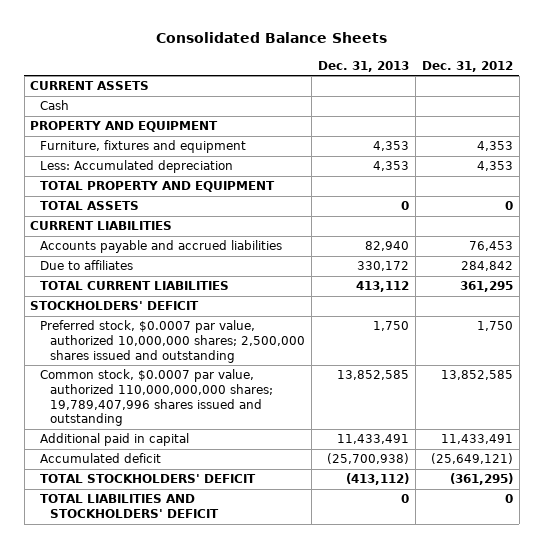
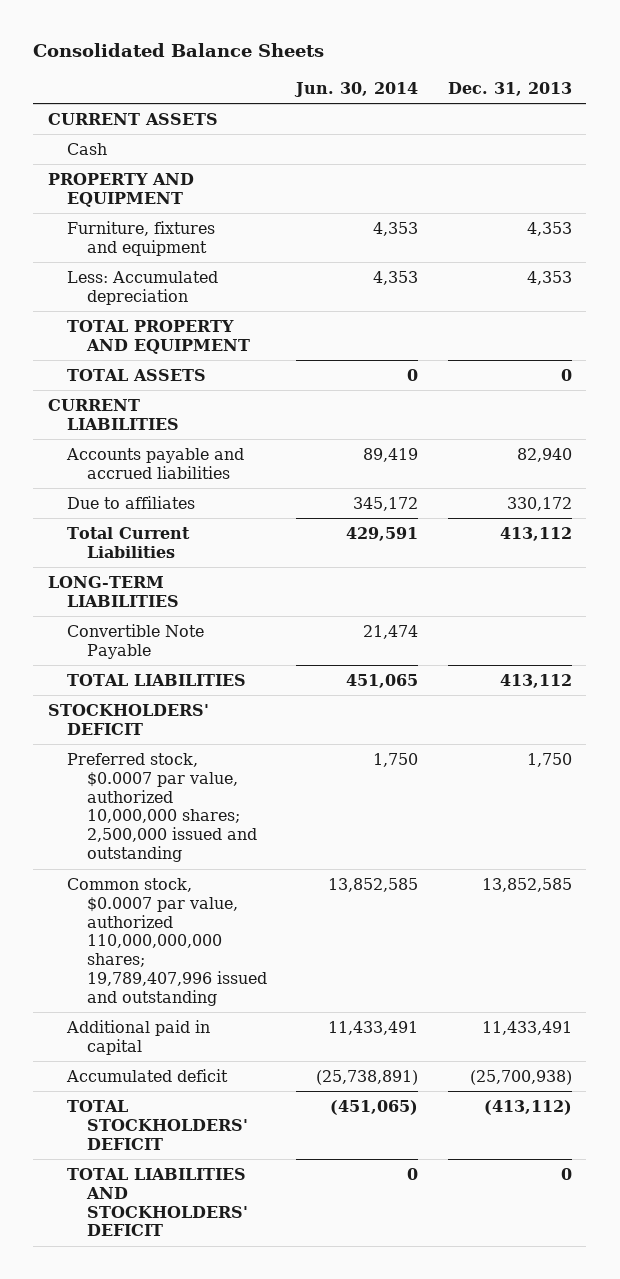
[421,60,513,72] Dec. 31, 2012 -> none
none -> [294,81,419,97] Jun. 30, 2014
[40,281,230,291] TOTAL CURRENT LIABILITIES -> [67,526,191,558] Total Current Liabilities
none -> [48,575,180,607] LONG-TERM LIABILITIES
none -> [67,623,205,659] Convertible Note Payable
none -> [67,673,247,686] TOTAL LIABILITIES
[40,320,306,363] Preferred stock, $0.0007 par value, authorized 10,000,000 shares; 2,500,000 shares issued and outstanding -> [67,752,257,863] Preferred stock, $0.0007 par value, authorized 10,000,000 shares; 2,500,000 issued and outstanding
[40,369,274,427] Common stock, $0.0007 par value, authorized 110,000,000,000 shares; 19,789,407,996 shares issued and outstanding -> [67,877,267,1007] Common stock, $0.0007 par value, authorized 110,000,000,000 shares; 19,789,407,996 issued and outstanding

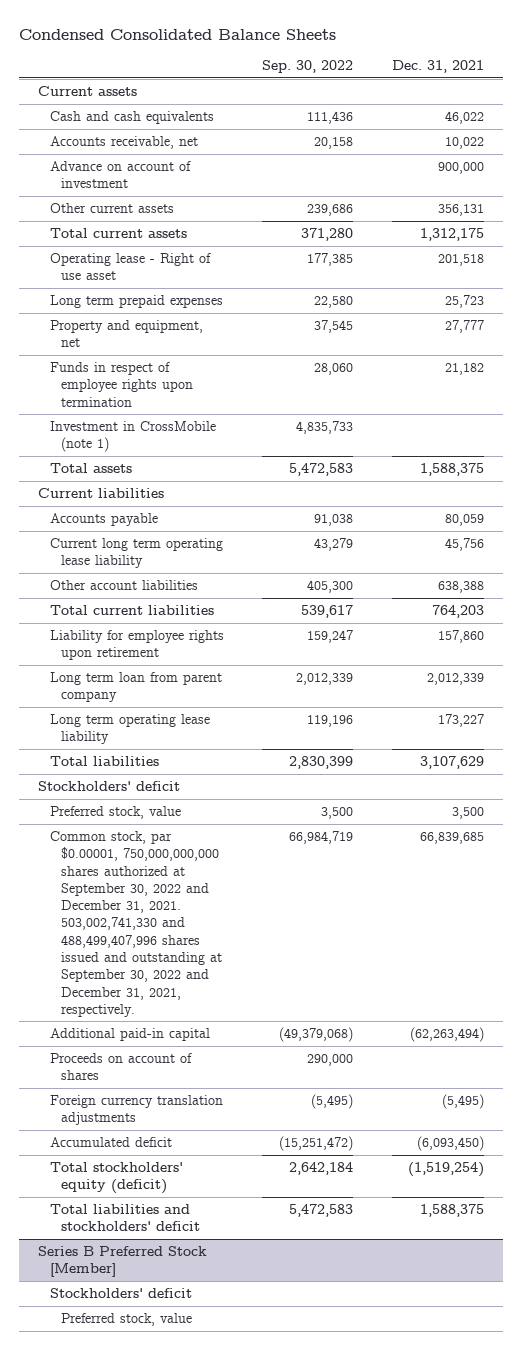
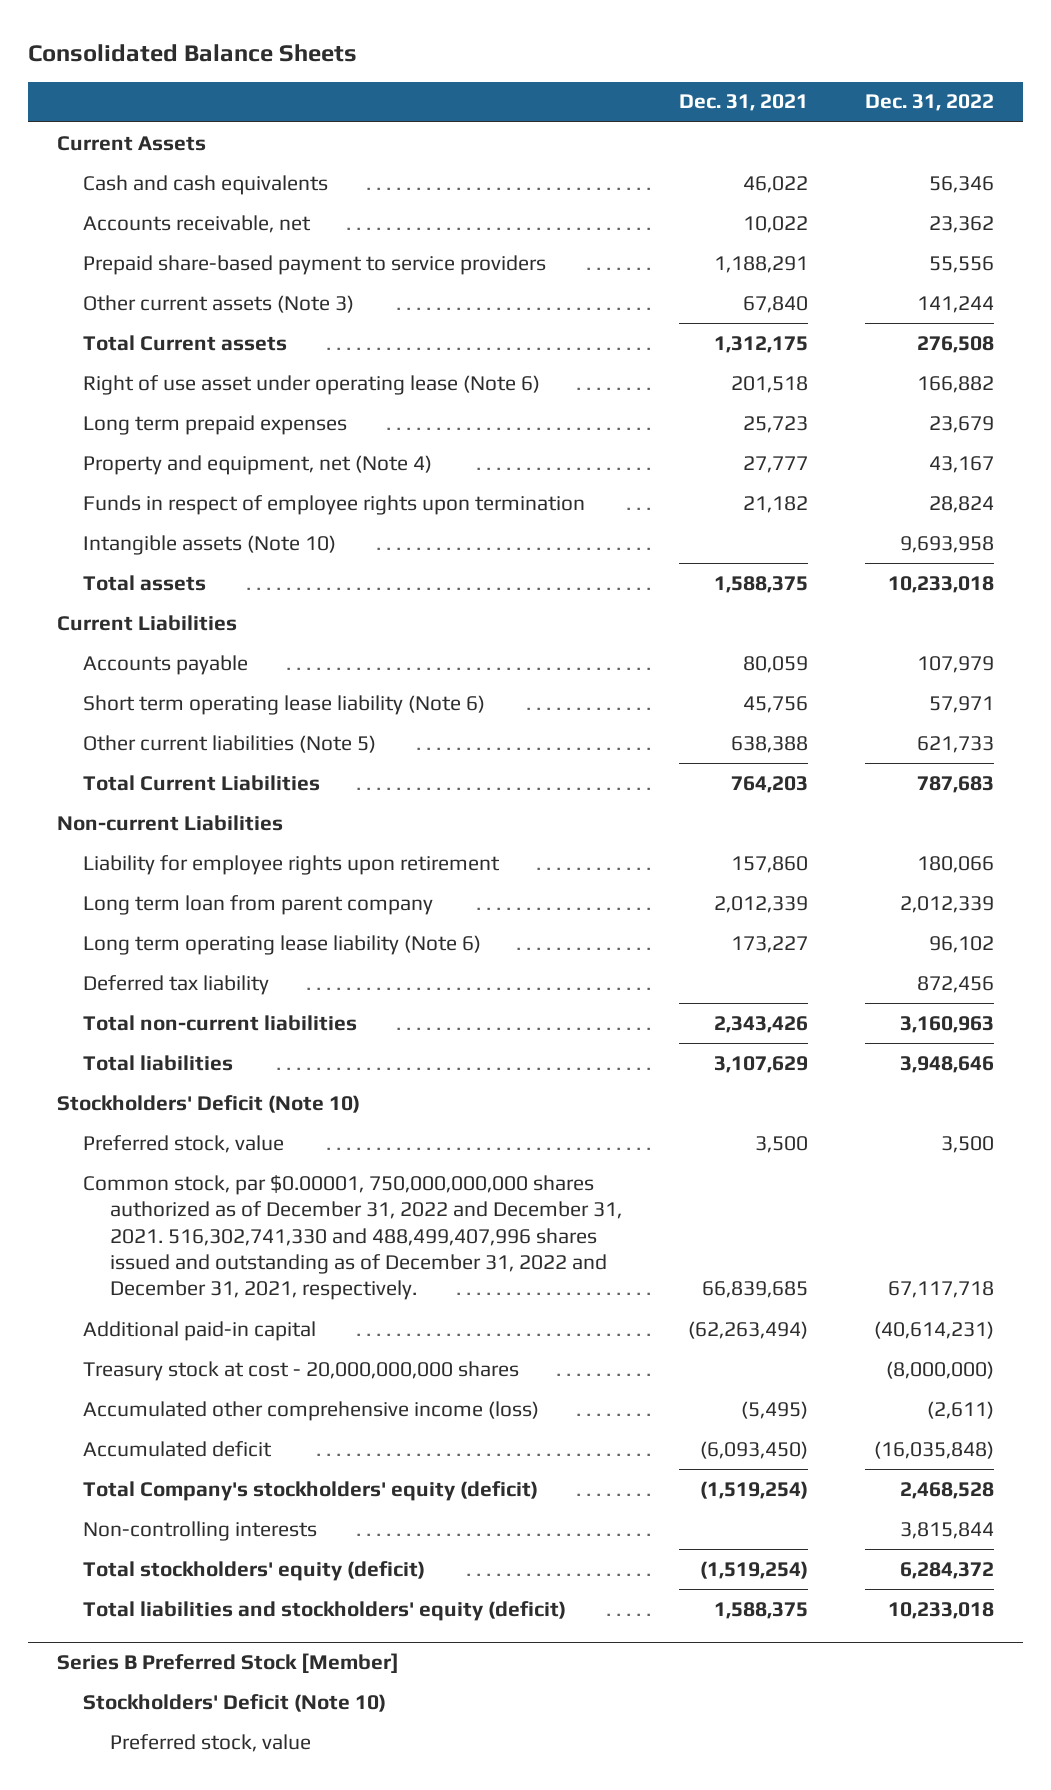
[18,28,336,40] Condensed Consolidated Balance Sheets -> [28,43,358,62] Consolidated Balance Sheets
[262,60,354,74] Sep. 30, 2022 -> none
none -> [865,94,995,112] Dec. 31, 2022
[37,85,137,96] Current assets -> [56,135,206,151] Current Assets
[49,160,191,189] Advance on account of investment -> none
none -> [83,254,547,275] Prepaid share-based payment to service providers
[49,202,174,213] Other current assets -> [83,294,355,313] Other current assets (Note 3)
[437,203,484,216] 356,131 -> [743,295,809,313] 67,840
[49,227,187,238] Total current assets -> [83,334,288,351] Total Current assets
[49,252,211,281] Operating lease - Right of use asset -> [83,374,541,395] Right of use asset under operating lease (Note 6)
[49,319,203,348] Property and equipment, net -> [83,454,433,475] Property and equipment, net (Note 4)
[49,420,216,453] Investment in CrossMobile (note 1) -> none
none -> [83,534,337,555] Intangible assets (Note 10)
[37,487,164,498] Current liabilities -> [56,614,237,631] Current Liabilities
[49,537,223,569] Current long term operating lease liability -> [83,694,486,715] Short term operating lease liability (Note 6)
[49,579,198,590] Other account liabilities -> [83,734,377,753] Other current liabilities (Note 5)
[49,604,214,615] Total current liabilities -> [83,774,321,791] Total Current Liabilities
none -> [56,814,283,831] Non-current Liabilities
[49,713,210,745] Long term operating lease liability -> [83,934,482,955] Long term operating lease liability (Note 6)
none -> [83,974,270,995] Deferred tax liability
none -> [83,1014,358,1031] Total non-current liabilities
[37,780,180,791] Stockholders' deficit -> [56,1094,360,1113] Stockholders' Deficit (Note 10)
[49,830,223,1017] Common stock, par $0.00001, 750,000,000,000 shares authorized at September 30, 2022 and December 31, 2021. 503,002,741,330 and 488,499,407,996 shares issued and outstanding at September 30, 2022 and December 31, 2021, respectively. -> [83,1174,622,1301] Common stock, par $0.00001, 750,000,000,000 shares authorized as of December 31, 2022 and December 31, 2021. 516,302,741,330 and 488,499,407,996 shares issued and outstanding as of December 31, 2022 and December 31, 2021, respectively.
[49,1052,192,1081] Proceeds on account of shares -> none
none -> [83,1360,520,1381] Treasury stock at cost - 20,000,000,000 shares
[49,1094,223,1126] Foreign currency translation adjustments -> [83,1400,540,1421] Accumulated other comprehensive income (loss)
none -> [83,1480,539,1501] Total Company's stockholders' equity (deficit)
none -> [83,1520,318,1541] Non-controlling interests
[49,1203,201,1232] Total liabilities and stockholders' deficit -> [83,1600,567,1621] Total liabilities and stockholders' equity (deficit)
[49,1287,192,1298] Stockholders' deficit -> [83,1693,387,1712] Stockholders' Deficit (Note 10)

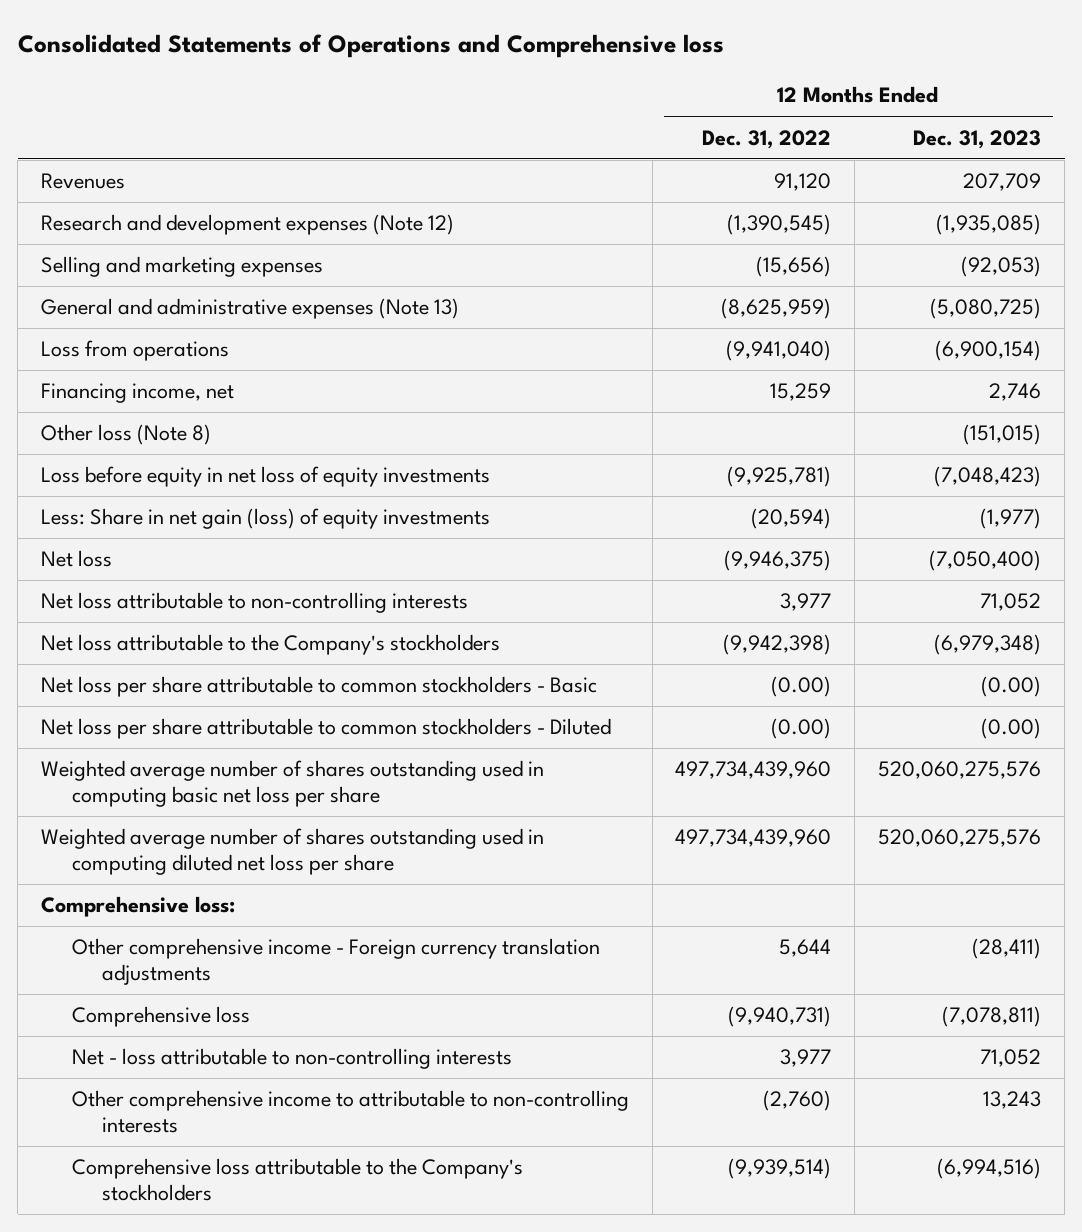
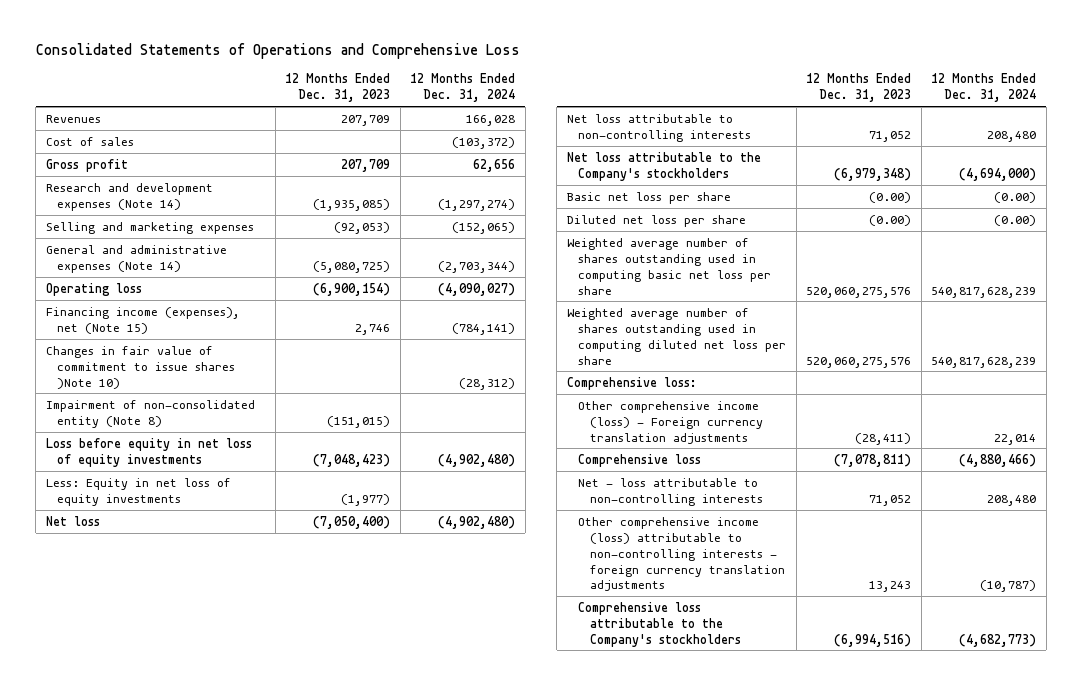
[17,33,724,58] Consolidated Statements of Operations and Comprehensive loss -> [35,43,520,60] Consolidated Statements of Operations and Comprehensive Loss
[702,129,832,149] Dec. 31, 2022 -> none
none -> [410,73,516,103] 12 Months Ended Dec. 31, 2024
none -> [45,136,134,146] Cost of sales
none -> [45,158,128,172] Gross profit
[41,214,455,236] Research and development expenses (Note 12) -> [45,182,213,211] Research and development expenses (Note 14)
[41,298,460,320] General and administrative expenses (Note 13) -> [45,244,227,273] General and administrative expenses (Note 14)
[41,340,230,362] Loss from operations -> [45,282,142,296] Operating loss
[41,383,235,404] Financing income, net -> [45,306,240,334] Financing income (expenses), net (Note 15)
none -> [45,345,236,389] Changes in fair value of commitment to issue shares )Note 10)
[41,424,212,446] Other loss (Note 8) -> [45,399,255,428] Impairment of non-consolidated entity (Note 8)
[41,508,491,530] Less: Share in net gain (loss) of equity investments -> [45,477,231,506] Less: Equity in net loss of equity investments
[41,676,598,698] Net loss per share attributable to common stockholders - Basic -> [566,191,731,204] Basic net loss per share
[41,718,612,740] Net loss per share attributable to common stockholders - Diluted -> [566,214,746,227] Diluted net loss per share
[71,938,600,986] Other comprehensive income - Foreign currency translation adjustments -> [578,400,764,444] Other comprehensive income (loss) - Foreign currency translation adjustments
[71,1090,629,1134] Other comprehensive income to attributable to non-controlling interests -> [578,516,786,592] Other comprehensive income (loss) attributable to non-controlling interests - foreign currency translation adjustments

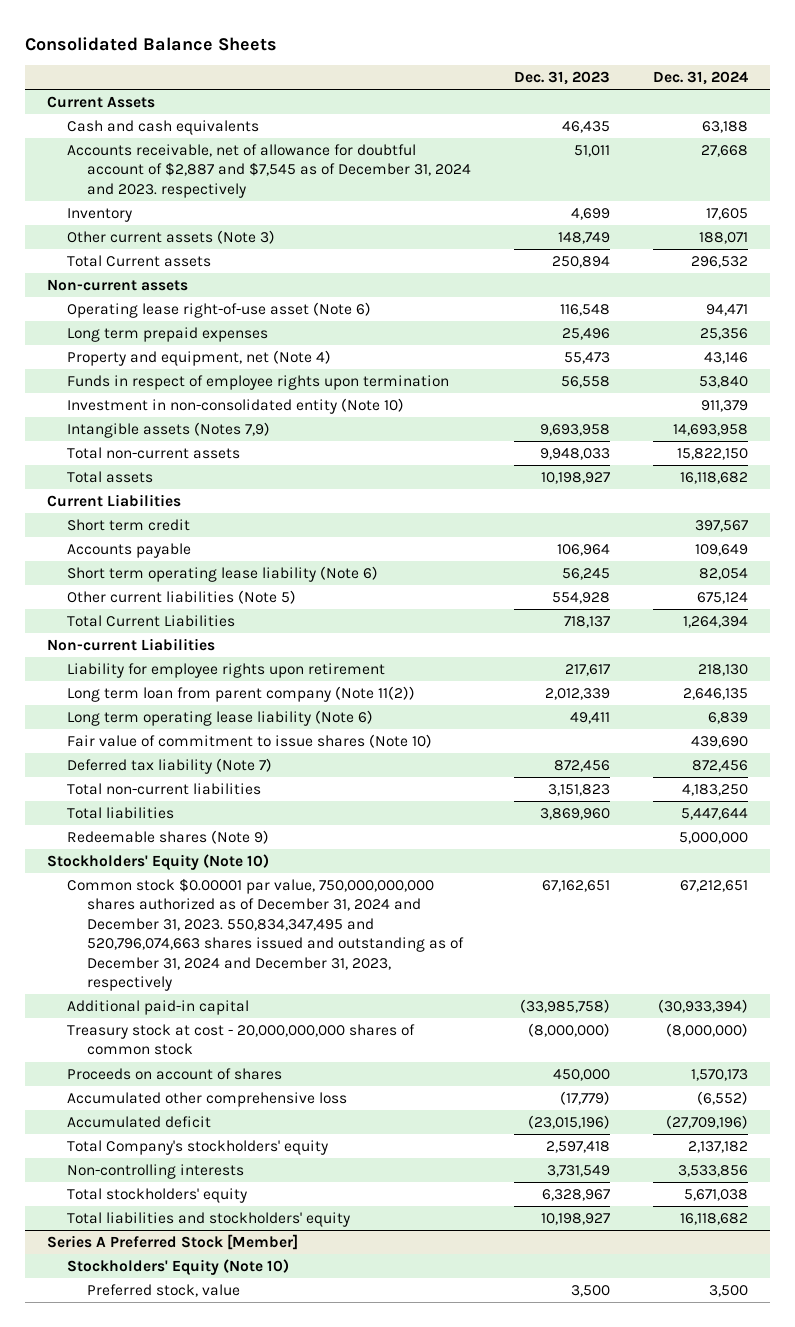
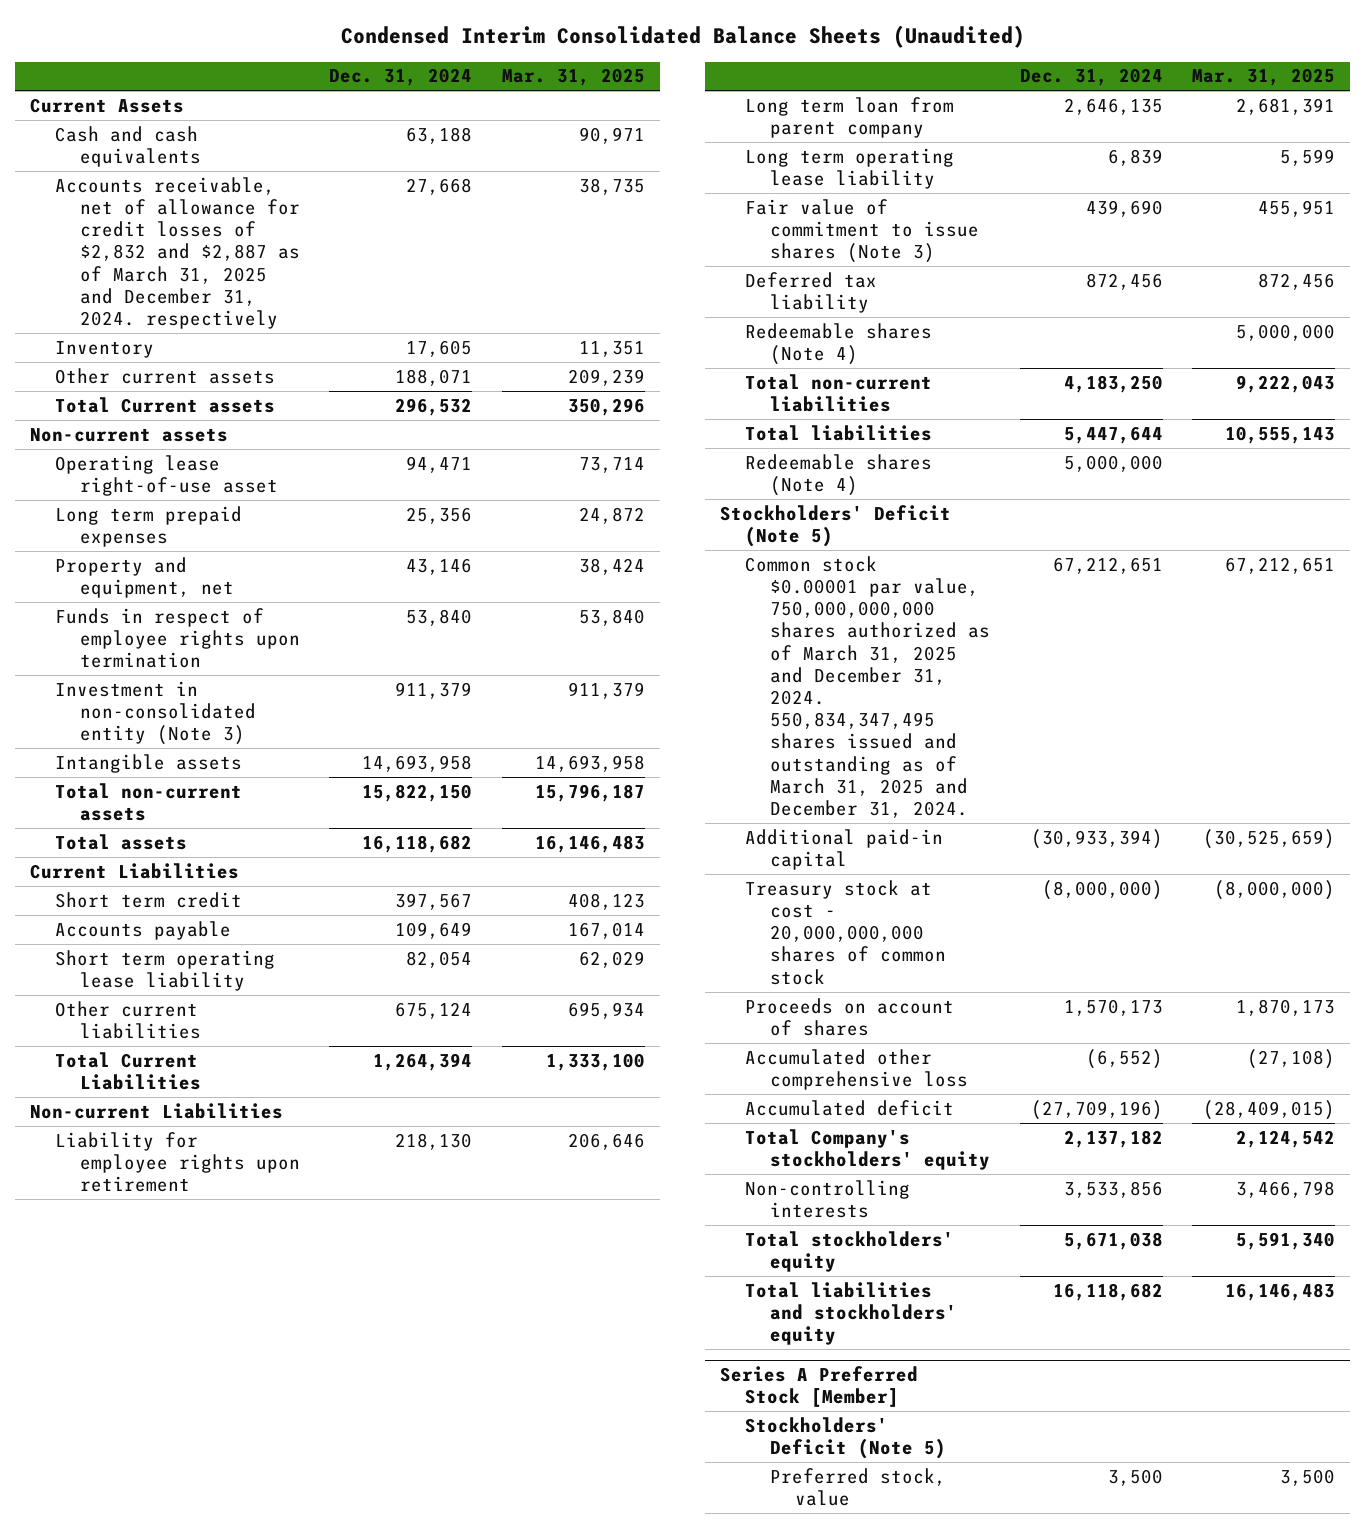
[25,36,278,51] Consolidated Balance Sheets -> [340,25,1025,49] Condensed Interim Consolidated Balance Sheets (Unaudited)
[514,71,611,86] Dec. 31, 2023 -> none
none -> [501,68,645,87] Mar. 31, 2025
[66,144,471,198] Accounts receivable, net of allowance for doubtful account of $2,887 and $7,545 as of December 31, 2024 and 2023. respectively -> [54,176,300,329] Accounts receivable, net of allowance for credit losses of $2,832 and $2,887 as of March 31, 2025 and December 31, 2024. respectively
[66,230,275,245] Other current assets (Note 3) -> [54,367,275,384] Other current assets
[66,302,371,319] Operating lease right-of-use asset (Note 6) -> [54,454,278,496] Operating lease right-of-use asset
[66,350,331,367] Property and equipment, net (Note 4) -> [54,556,234,598] Property and equipment, net
[66,398,404,415] Investment in non-consolidated entity (Note 10) -> [54,680,256,746] Investment in non-consolidated entity (Note 3)
[66,422,270,439] Intangible assets (Notes 7,9) -> [54,753,242,773] Intangible assets
[66,566,378,583] Short term operating lease liability (Note 6) -> [54,949,275,991] Short term operating lease liability
[66,590,296,605] Other current liabilities (Note 5) -> [54,1000,201,1039] Other current liabilities
[66,686,415,703] Long term loan from parent company (Note 11(2)) -> [745,96,955,138] Long term loan from parent company
[66,710,373,727] Long term operating lease liability (Note 6) -> [745,147,955,189] Long term operating lease liability
[66,734,432,749] Fair value of commitment to issue shares (Note 10) -> [745,198,980,264] Fair value of commitment to issue shares (Note 3)
[66,758,272,775] Deferred tax liability (Note 7) -> [745,271,878,313] Deferred tax liability
none -> [745,322,933,365] Redeemable shares (Note 4)
[66,830,269,845] Redeemable shares (Note 9) -> [745,453,933,496] Redeemable shares (Note 4)
[46,854,269,871] Stockholders' Equity (Note 10) -> [720,504,952,547] Stockholders' Deficit (Note 5)
[66,878,464,992] Common stock $0.00001 par value, 750,000,000,000 shares authorized as of December 31, 2024 and December 31, 2023. 550,834,347,495 and 520,796,074,663 shares issued and outstanding as of December 31, 2024 and December 31, 2023, respectively -> [745,555,991,818] Common stock $0.00001 par value, 750,000,000,000 shares authorized as of March 31, 2025 and December 31, 2024. 550,834,347,495 shares issued and outstanding as of March 31, 2025 and December 31, 2024.
[66,1259,289,1276] Stockholders' Equity (Note 10) -> [745,1416,947,1459] Stockholders' Deficit (Note 5)

